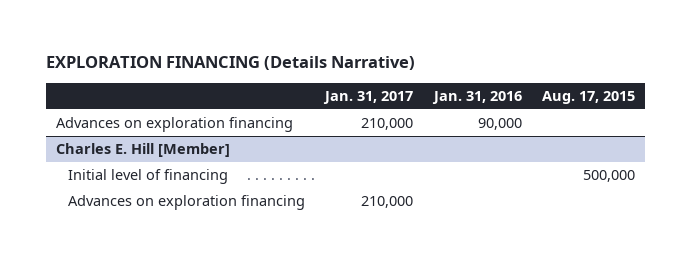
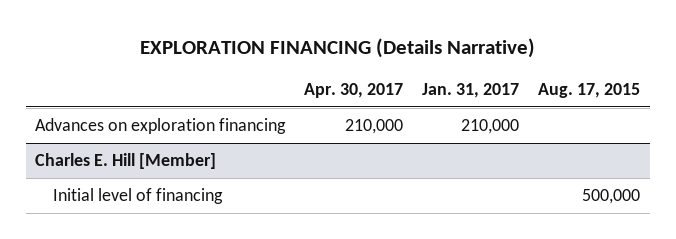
[431,90,522,104] Jan. 31, 2016 -> none
none -> [304,83,404,99] Apr. 30, 2017
[68,195,306,211] Advances on exploration financing -> none

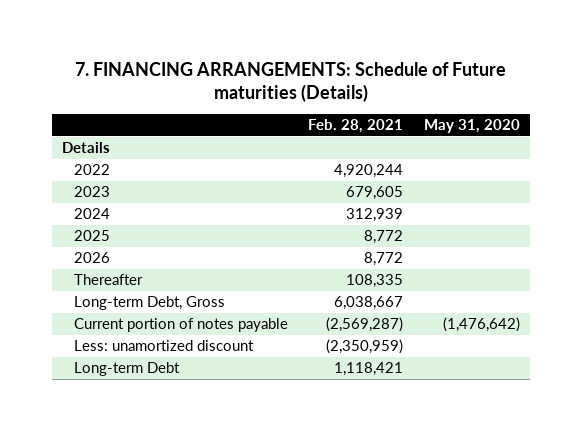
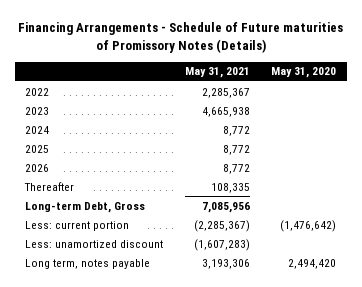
[75,61,507,102] 7. FINANCING ARRANGEMENTS: Schedule of Future maturities (Details) -> [17,22,343,54] Financing Arrangements - Schedule of Future maturities of Promissory Notes (Details)
[308,119,404,134] Feb. 28, 2021 -> none
none -> [184,67,250,79] May 31, 2021
[62,142,111,154] Details -> none
[74,318,289,333] Current portion of notes payable -> [25,220,130,231] Less: current portion
[74,362,181,377] Long-term Debt -> none
none -> [25,258,151,269] Long term, notes payable

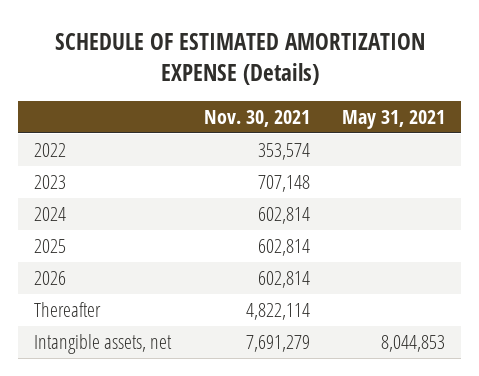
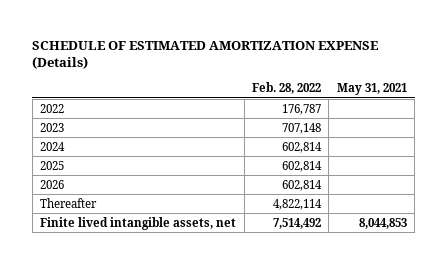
[203,109,310,127] Nov. 30, 2021 -> none
none -> [252,82,322,95] Feb. 28, 2022
[34,334,173,355] Intangible assets, net -> [40,216,237,230] Finite lived intangible assets, net

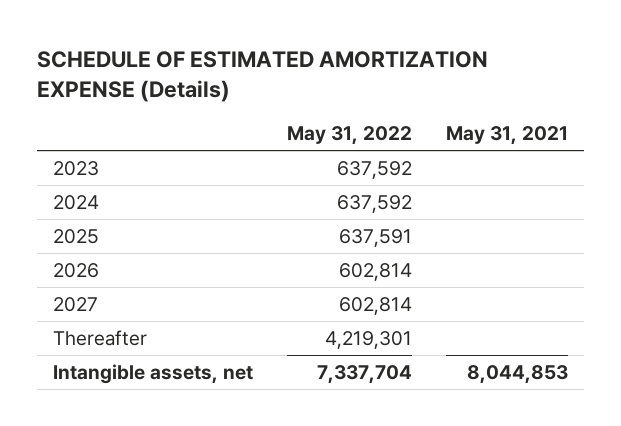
[252,82,322,95] Feb. 28, 2022 -> none
none -> [287,125,413,145] May 31, 2022
[40,103,65,113] 2022 -> none
none -> [53,297,99,313] 2027
[40,216,237,230] Finite lived intangible assets, net -> [53,364,254,385] Intangible assets, net

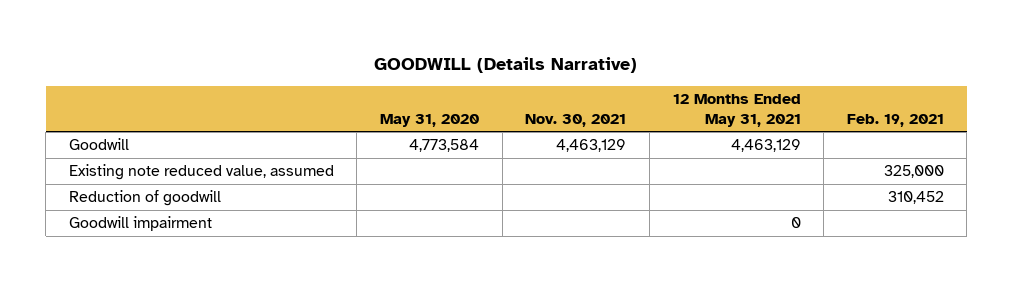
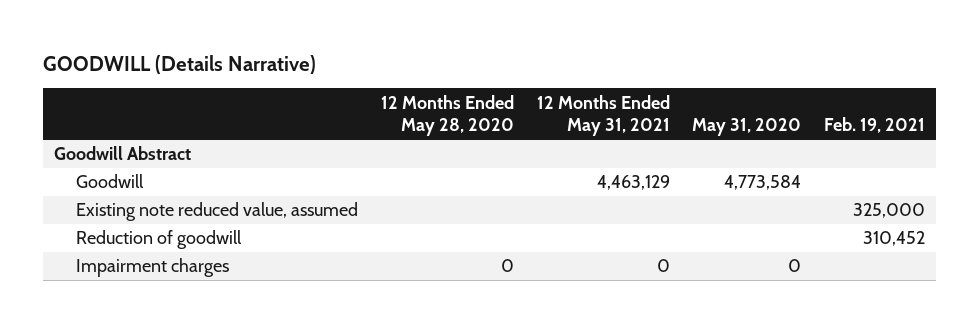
[525,113,627,127] Nov. 30, 2021 -> none
none -> [381,94,515,137] 12 Months Ended May 28, 2020
none -> [54,146,192,161] Goodwill Abstract
[68,216,212,232] Goodwill impairment -> none
none -> [76,258,230,278] Impairment charges

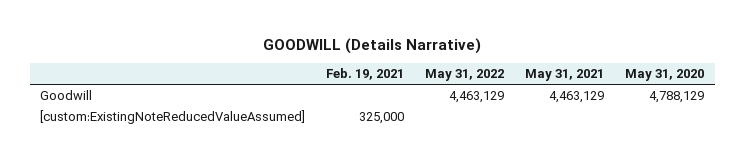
[381,94,515,137] 12 Months Ended May 28, 2020 -> none
[536,94,670,137] 12 Months Ended May 31, 2021 -> none
none -> [425,69,505,82] May 31, 2022
none -> [525,69,605,82] May 31, 2021
[54,146,192,161] Goodwill Abstract -> none
[76,230,243,250] Reduction of goodwill -> none
[76,258,230,278] Impairment charges -> none
[724,175,802,191] 4,773,584 -> [649,91,705,104] 4,788,129
[76,202,359,222] Existing note reduced value, assumed -> [40,110,306,125] [custom:ExistingNoteReducedValueAssumed]

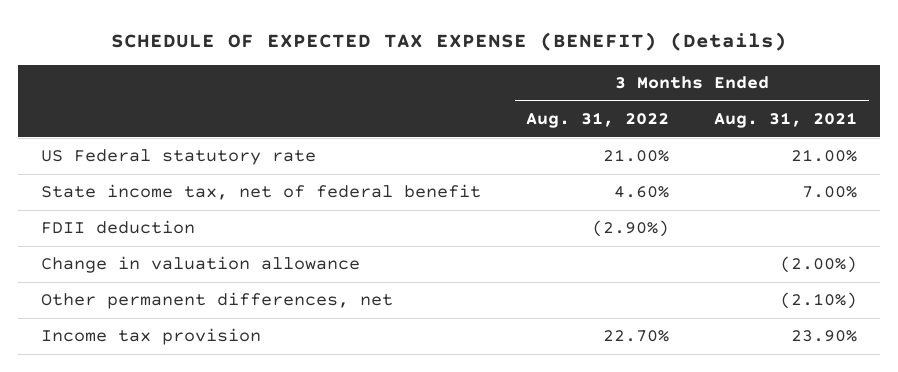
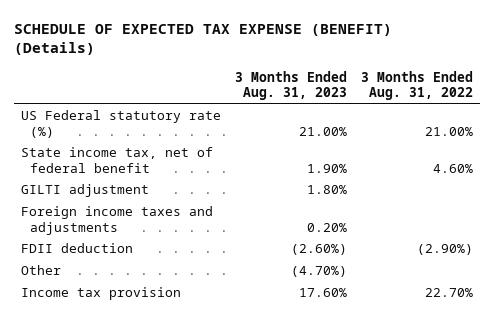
[714,112,858,129] Aug. 31, 2021 -> none
none -> [234,70,347,101] 3 Months Ended Aug. 31, 2023
[40,149,316,166] US Federal statutory rate -> [20,110,221,139] US Federal statutory rate (%)
none -> [20,184,149,198] GILTI adjustment
none -> [20,206,213,236] Foreign income taxes and adjustments
[40,256,360,274] Change in valuation allowance -> none
[40,292,393,310] Other permanent differences, net -> [20,265,61,276] Other

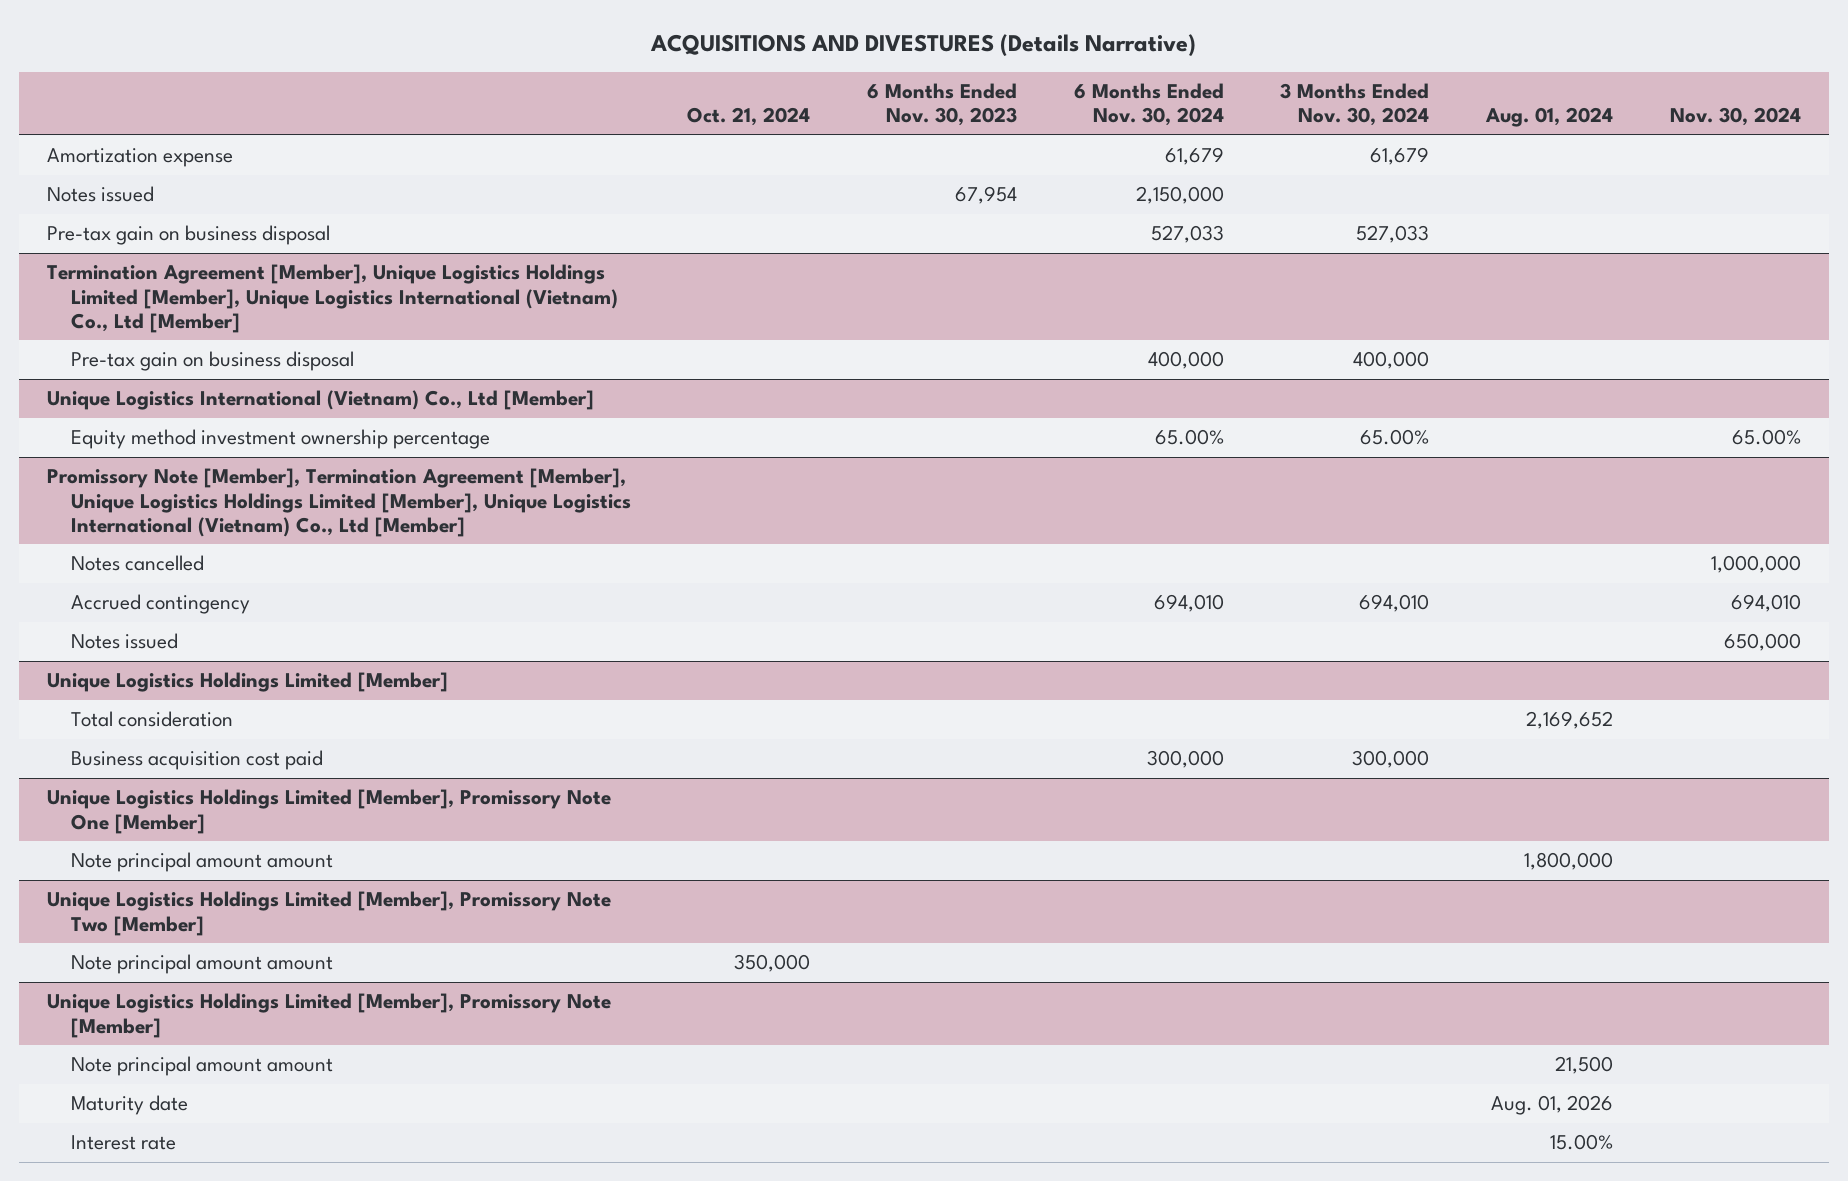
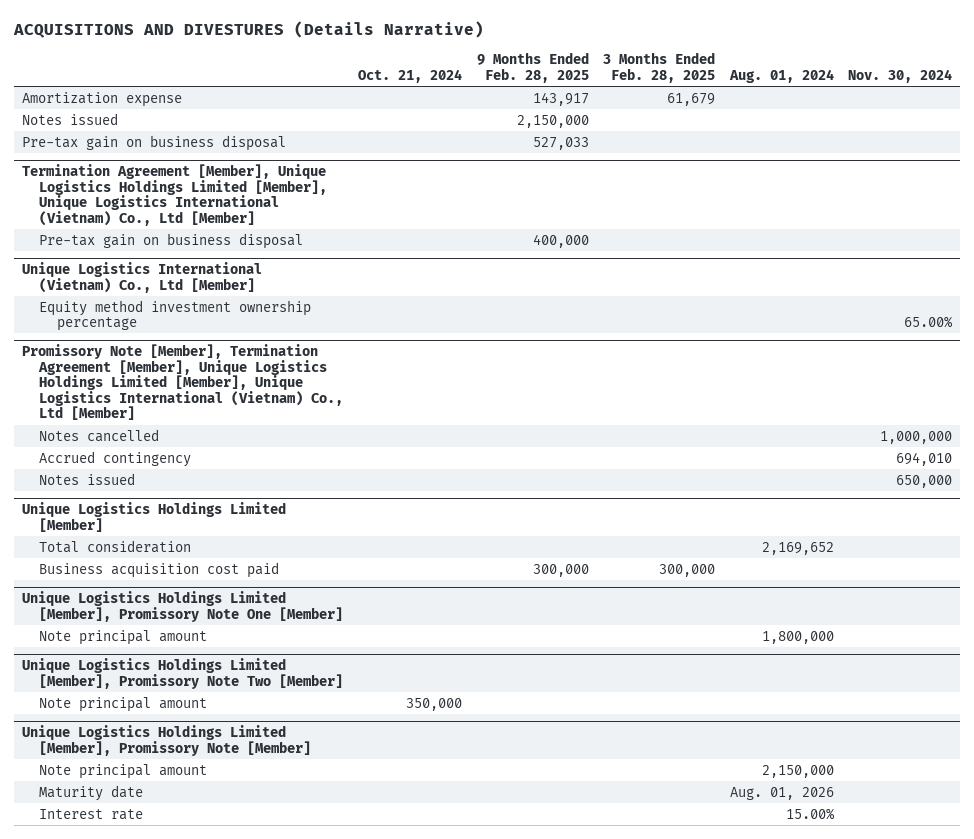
[867,83,1018,127] 6 Months Ended Nov. 30, 2023 -> none
[1073,83,1224,127] 6 Months Ended Nov. 30, 2024 -> none
[1280,83,1430,127] 3 Months Ended Nov. 30, 2024 -> none
none -> [476,52,589,83] 9 Months Ended Feb. 28, 2025
none -> [603,52,716,83] 3 Months Ended Feb. 28, 2025
[70,852,333,873] Note principal amount amount -> [39,629,208,645] Note principal amount
[70,954,333,975] Note principal amount amount -> [39,696,208,712] Note principal amount
[70,1056,333,1077] Note principal amount amount -> [39,763,208,779] Note principal amount
[1555,1056,1614,1075] 21,500 -> [761,764,834,778] 2,150,000

